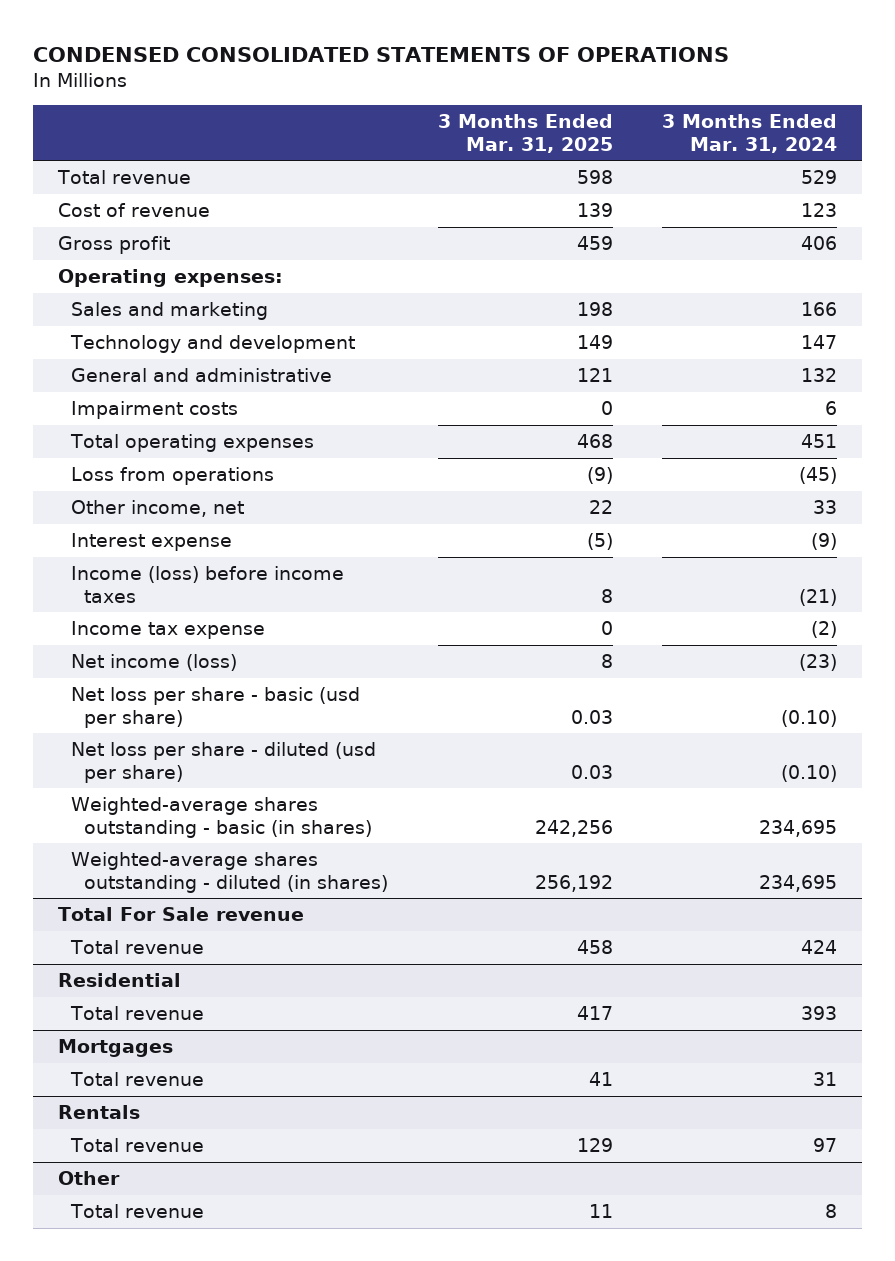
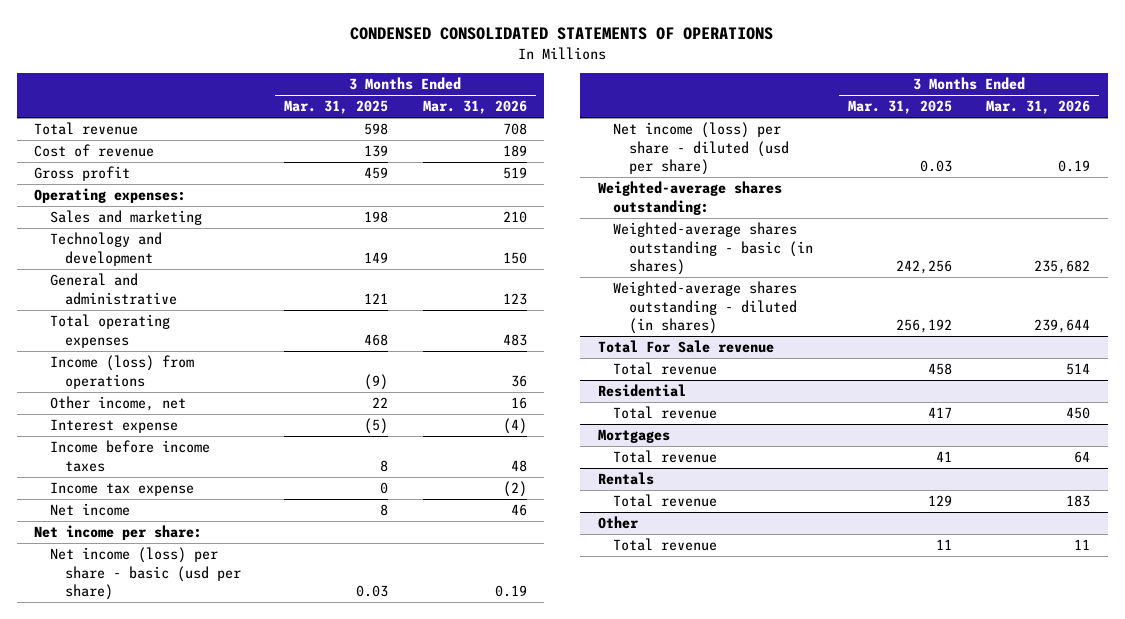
[662,113,838,153] 3 Months Ended Mar. 31, 2024 -> none
none -> [422,100,527,115] Mar. 31, 2026
[71,401,239,420] Impairment costs -> none
[71,467,275,486] Loss from operations -> [49,355,194,389] Income (loss) from operations
[71,566,345,603] Income (loss) before income taxes -> [49,440,210,472] Income before income taxes
[71,654,238,672] Net income (loss) -> [49,503,130,517] Net income
none -> [34,525,203,541] Net income per share:
[71,687,361,728] Net loss per share - basic (usd per share) -> [49,547,241,601] Net income (loss) per share - basic (usd per share)
[71,742,377,783] Net loss per share - diluted (usd per share) -> [613,122,789,176] Net income (loss) per share - diluted (usd per share)
none -> [597,181,782,215] Weighted-average shares outstanding:

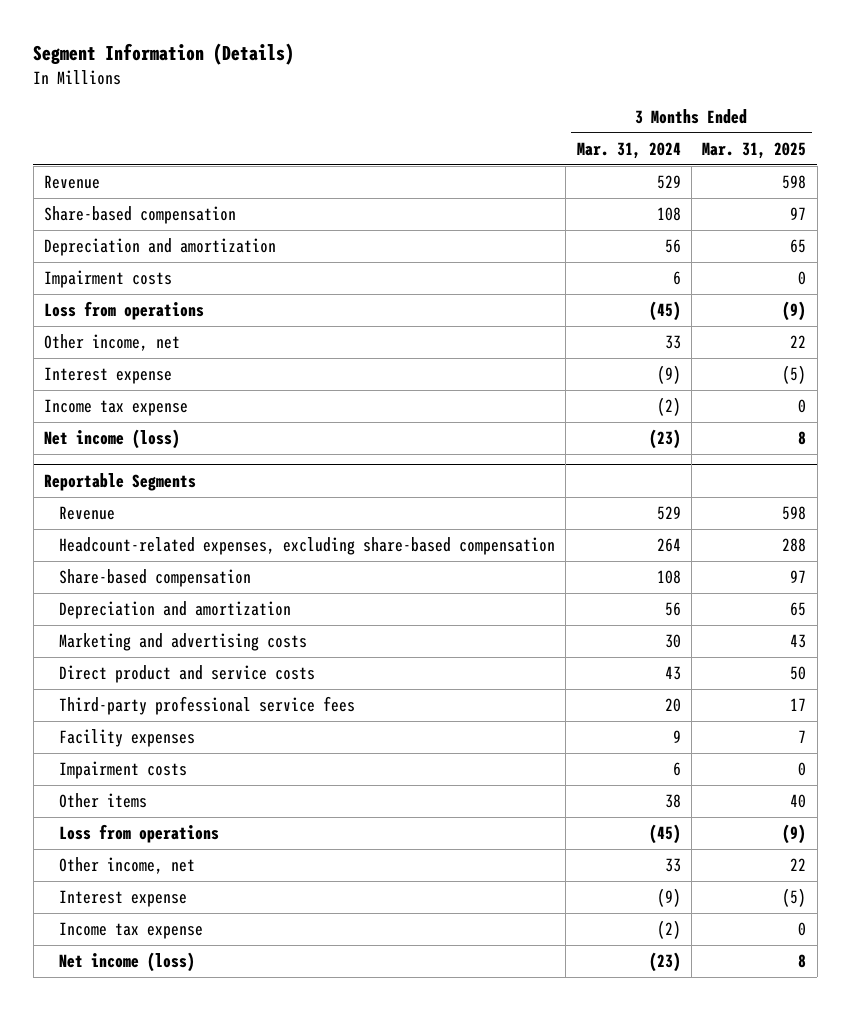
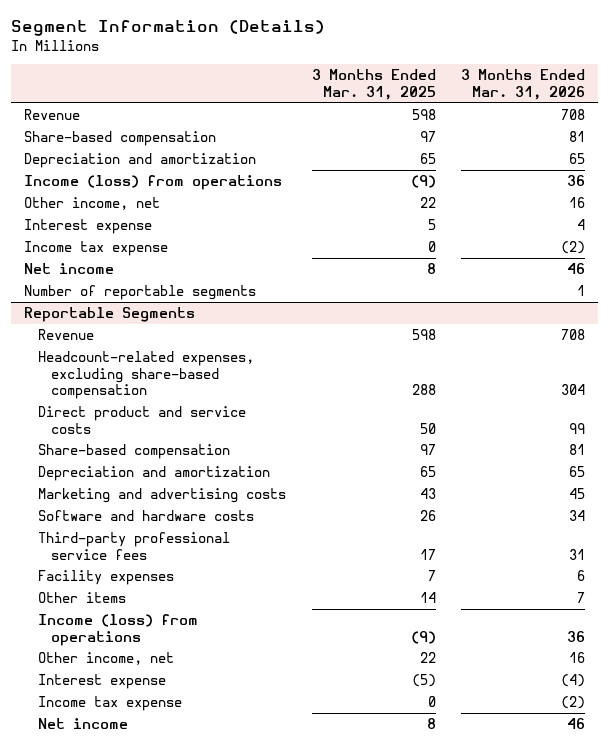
[576,141,681,159] Mar. 31, 2024 -> none
none -> [461,69,586,100] 3 Months Ended Mar. 31, 2026
[43,269,172,288] Impairment costs -> none
[43,300,204,320] Loss from operations -> [24,174,283,190] Income (loss) from operations
[782,364,807,384] (5) -> [427,218,436,230] 5
[43,428,180,449] Net income (loss) -> [24,262,115,274] Net income
none -> [24,284,257,300] Number of reportable segments
[58,664,315,683] Direct product and service costs -> [37,405,246,434] Direct product and service costs
none -> [37,509,254,521] Software and hardware costs
[58,760,187,779] Impairment costs -> none
[790,793,807,808] 40 -> [419,591,436,603] 14
[58,823,219,843] Loss from operations -> [37,613,198,646] Income (loss) from operations
[58,951,195,972] Net income (loss) -> [37,717,128,729] Net income

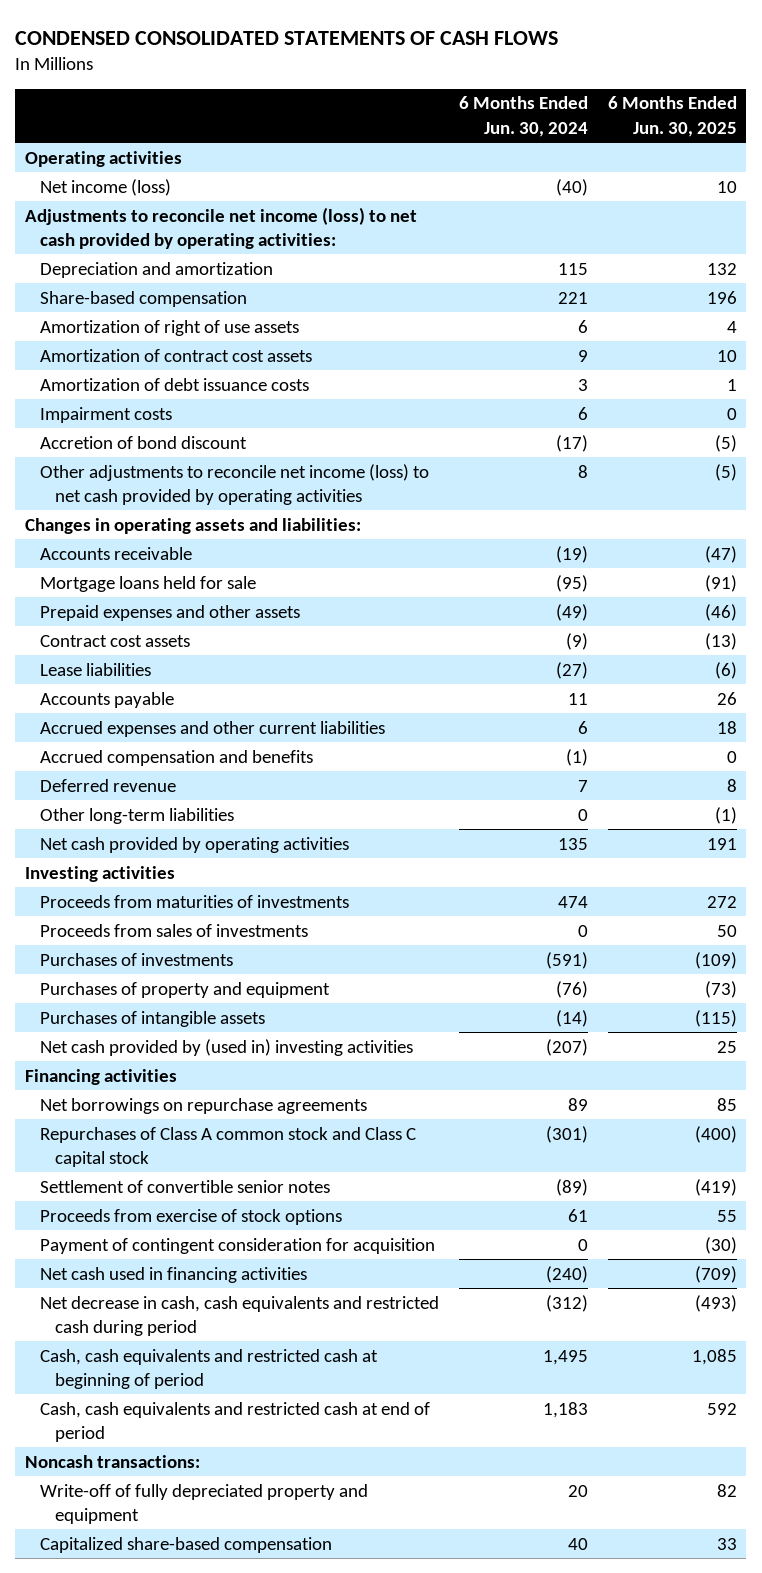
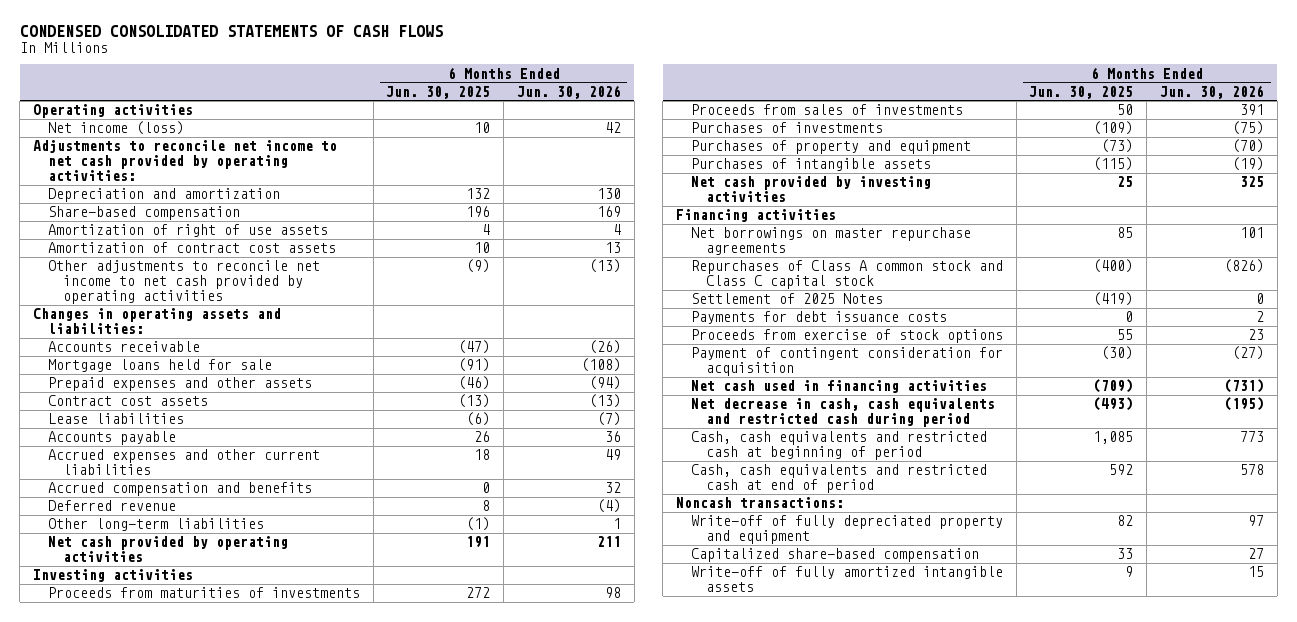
[458,96,588,137] 6 Months Ended Jun. 30, 2024 -> none
none -> [516,84,621,99] Jun. 30, 2026
[25,206,418,249] Adjustments to reconcile net income (loss) to net cash provided by operating activities: -> [32,140,337,181] Adjustments to reconcile net income to net cash provided by operating activities:
[40,377,310,391] Amortization of debt issuance costs -> none
[40,406,173,423] Impairment costs -> none
[40,435,248,449] Accretion of bond discount -> none
[40,463,430,505] Other adjustments to reconcile net income (loss) to net cash provided by operating activities -> [47,260,320,304] Other adjustments to reconcile net income to net cash provided by operating activities
[714,463,737,481] (5) -> [466,259,491,274] (9)
[40,1038,414,1056] Net cash provided by (used in) investing activities -> [690,176,931,203] Net cash provided by investing activities
[40,1097,368,1114] Net borrowings on repurchase agreements -> [690,227,971,256] Net borrowings on master repurchase agreements
[40,1179,331,1193] Settlement of convertible senior notes -> [690,293,883,305] Settlement of 2025 Notes
none -> [690,311,947,325] Payments for debt issuance costs
none -> [690,566,1003,593] Write-off of fully amortized intangible assets

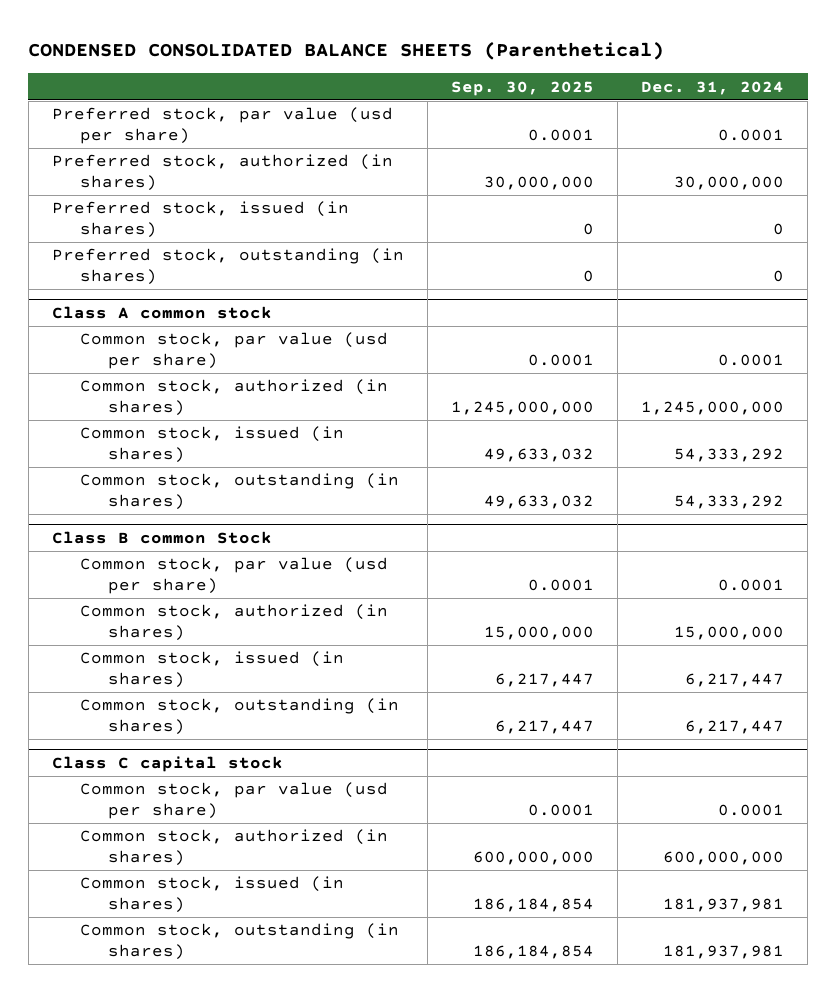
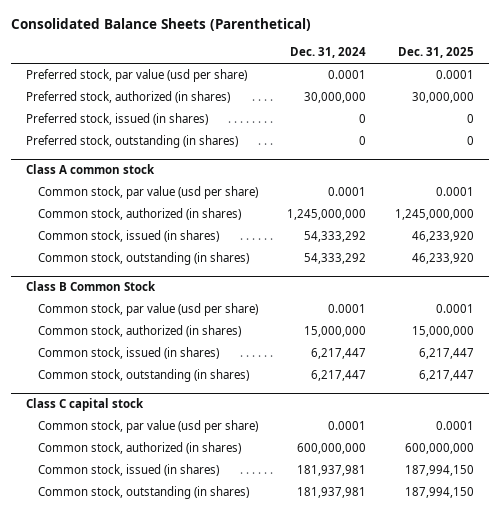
[28,41,665,60] CONDENSED CONSOLIDATED BALANCE SHEETS (Parenthetical) -> [11,18,312,32] Consolidated Balance Sheets (Parenthetical)
[451,80,595,96] Sep. 30, 2025 -> none
none -> [398,47,475,59] Dec. 31, 2025
[51,530,272,544] Class B common Stock -> [25,281,156,292] Class B Common Stock

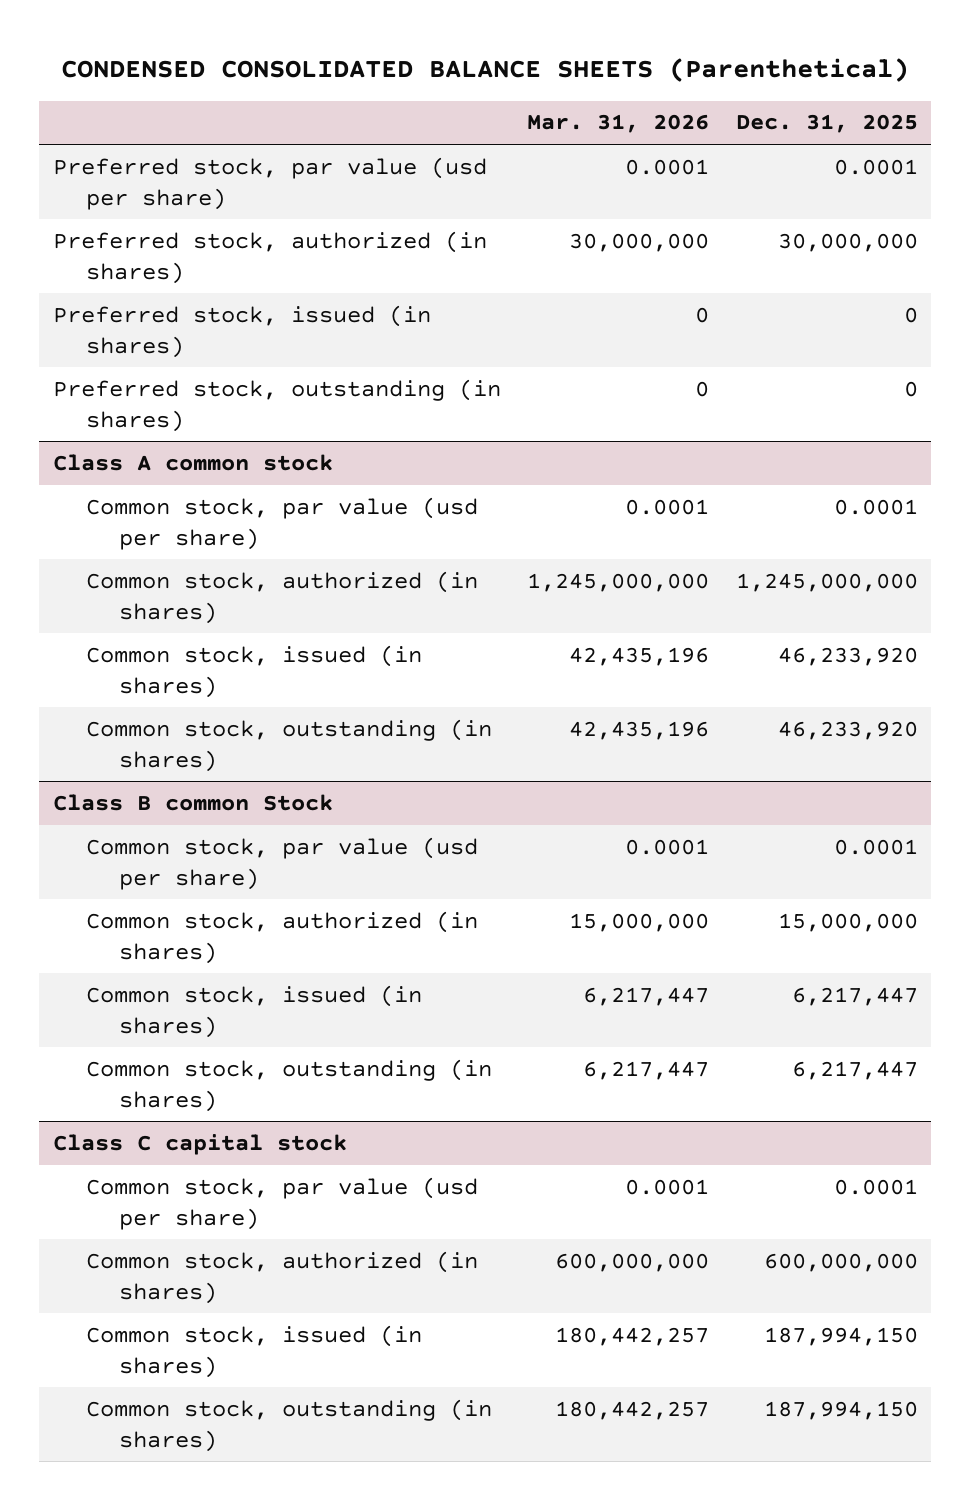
[11,18,312,32] Consolidated Balance Sheets (Parenthetical) -> [61,57,910,82] CONDENSED CONSOLIDATED BALANCE SHEETS (Parenthetical)
[290,47,367,59] Dec. 31, 2024 -> none
none -> [527,114,710,134] Mar. 31, 2026
[25,281,156,292] Class B Common Stock -> [52,793,333,811] Class B common Stock

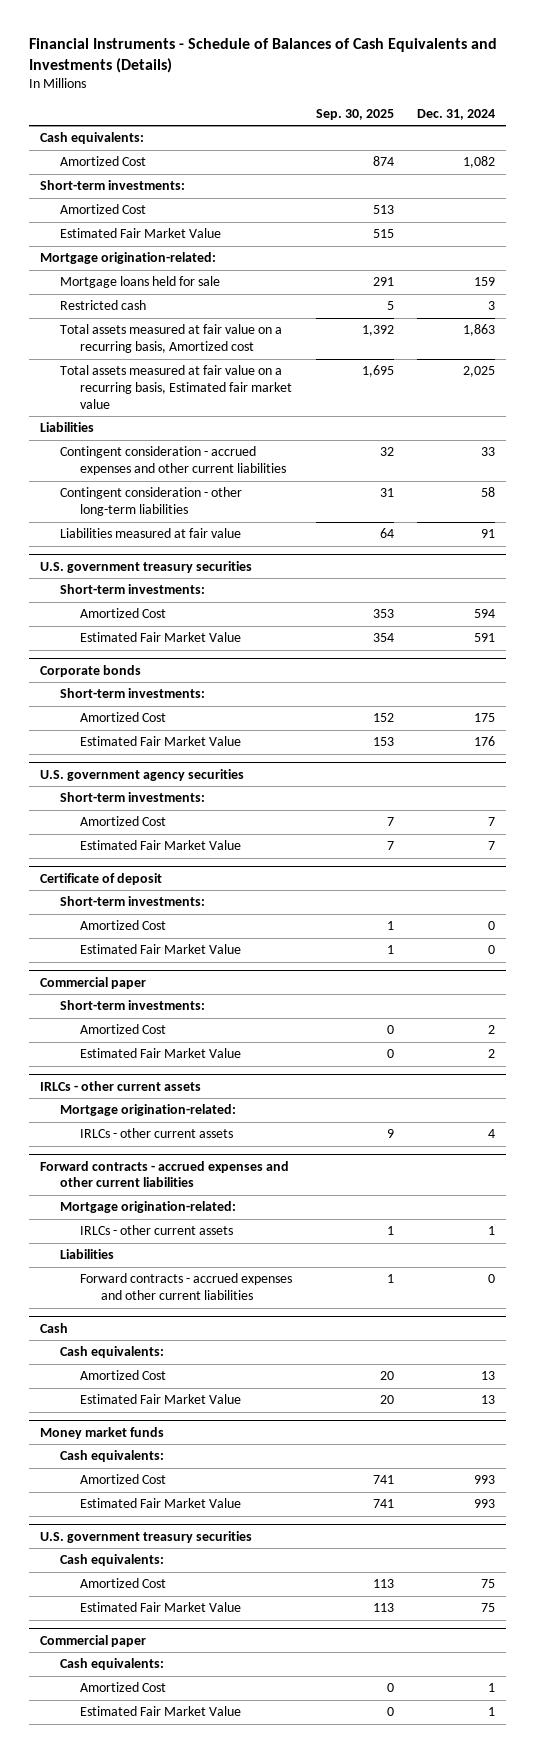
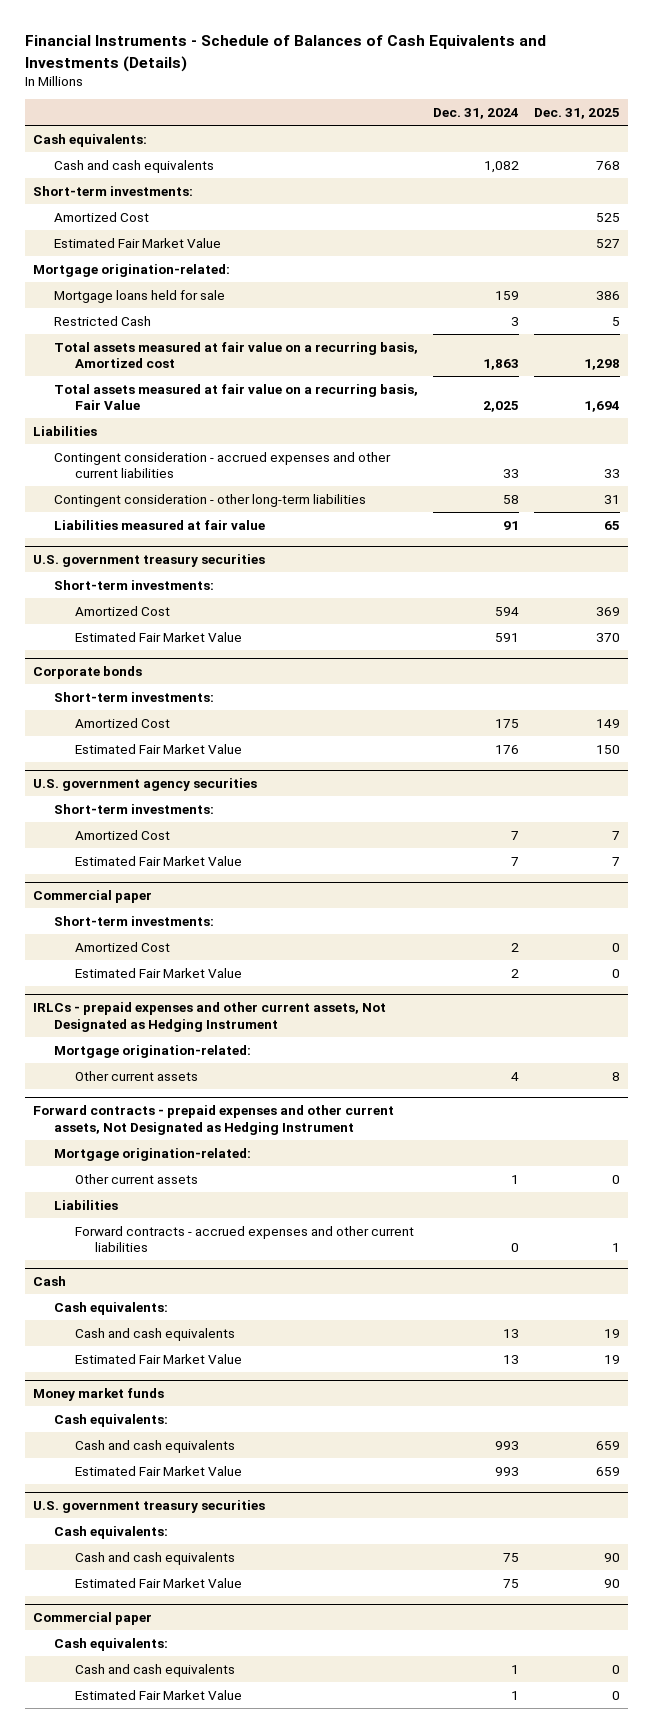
[315,108,394,120] Sep. 30, 2025 -> none
none -> [534,108,621,120] Dec. 31, 2025
[60,156,147,167] Amortized Cost -> [53,159,214,173] Cash and cash equivalents
[60,300,147,311] Restricted cash -> [53,315,151,326] Restricted Cash
[60,365,293,409] Total assets measured at fair value on a recurring basis, Estimated fair market value -> [53,383,418,411] Total assets measured at fair value on a recurring basis, Fair Value
[40,872,163,885] Certificate of deposit -> none
[60,896,206,907] Short-term investments: -> none
[80,920,167,931] Amortized Cost -> none
[80,944,242,955] Estimated Fair Market Value -> none
[40,1080,202,1091] IRLCs - other current assets -> none
none -> [32,1001,386,1032] IRLCs - prepaid expenses and other current assets, Not Designated as Hedging Instrument
[40,1160,290,1188] Forward contracts - accrued expenses and other current liabilities -> none
[80,1128,234,1139] IRLCs - other current assets -> [74,1070,198,1081] Other current assets
none -> [32,1104,394,1135] Forward contracts - prepaid expenses and other current assets, Not Designated as Hedging Instrument
[80,1225,234,1236] IRLCs - other current assets -> [74,1173,198,1184] Other current assets
[80,1370,167,1381] Amortized Cost -> [74,1327,235,1341] Cash and cash equivalents
[80,1474,167,1485] Amortized Cost -> [74,1439,235,1453] Cash and cash equivalents
[80,1578,167,1589] Amortized Cost -> [74,1551,235,1565] Cash and cash equivalents
[80,1682,167,1693] Amortized Cost -> [74,1663,235,1677] Cash and cash equivalents

